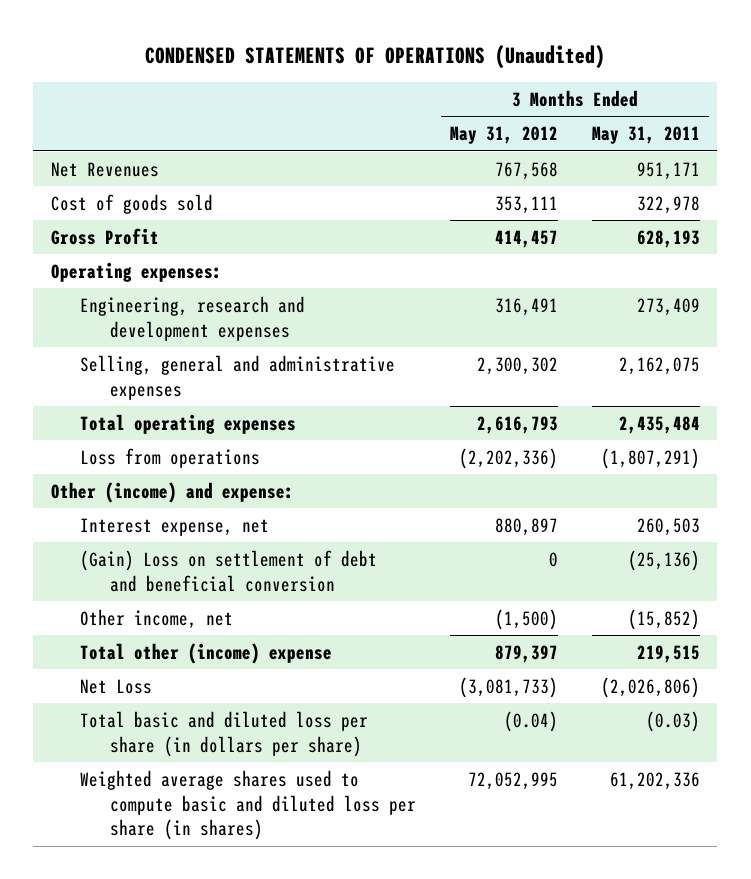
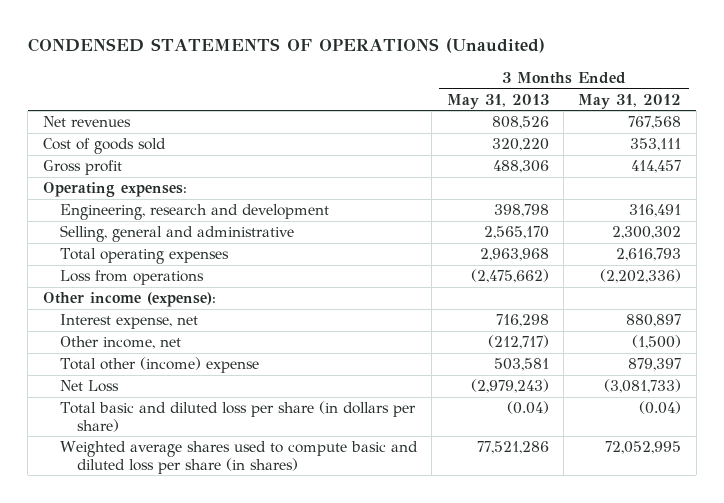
[592,126,701,145] May 31, 2011 -> none
none -> [446,93,549,109] May 31, 2013
[50,161,159,177] Net Revenues -> [42,116,131,128] Net revenues
[50,227,159,245] Gross Profit -> [42,160,122,176] Gross profit
[80,295,306,341] Engineering, research and development expenses -> [59,204,329,221] Engineering, research and development
[80,354,396,400] Selling, general and administrative expenses -> [59,225,294,243] Selling, general and administrative
[50,481,294,503] Other (income) and expense: -> [42,292,216,308] Other income (expense):
[80,549,378,592] (Gain) Loss on settlement of debt and beneficial conversion -> none

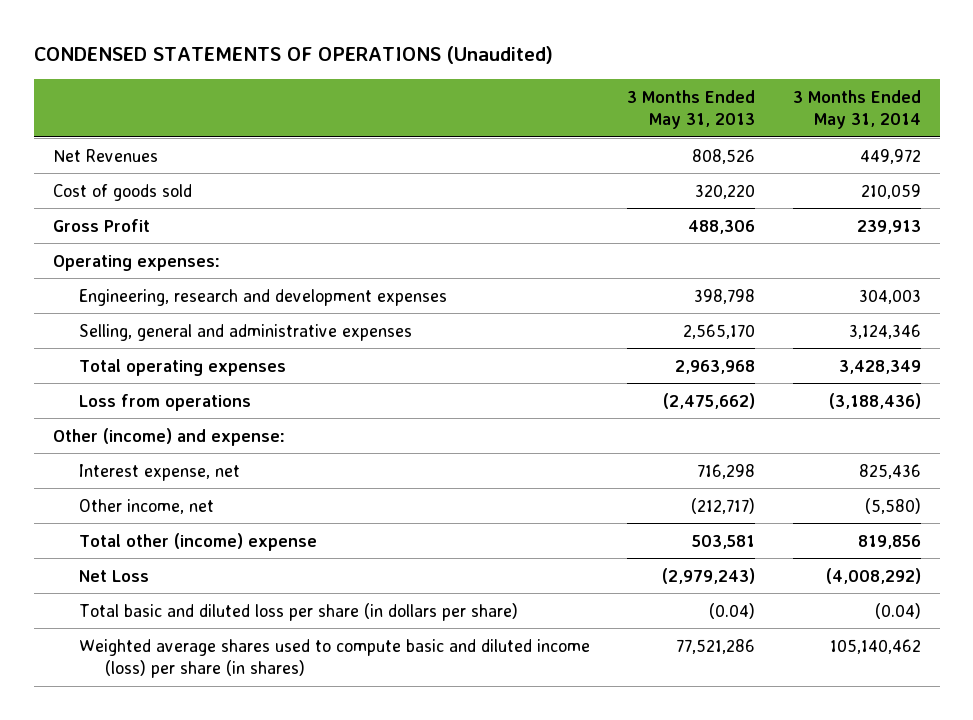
[578,93,682,109] May 31, 2012 -> none
none -> [792,89,921,130] 3 Months Ended May 31, 2014
[42,116,131,128] Net revenues -> [52,148,158,162] Net Revenues
[42,160,122,176] Gross profit -> [52,218,150,232] Gross Profit
[59,204,329,221] Engineering, research and development -> [78,288,447,306] Engineering, research and development expenses
[59,225,294,243] Selling, general and administrative -> [78,323,412,341] Selling, general and administrative expenses
[42,292,216,308] Other income (expense): -> [52,427,285,446] Other (income) and expense:
[59,441,418,474] Weighted average shares used to compute basic and diluted loss per share (in shares) -> [78,638,590,679] Weighted average shares used to compute basic and diluted income (loss) per share (in shares)

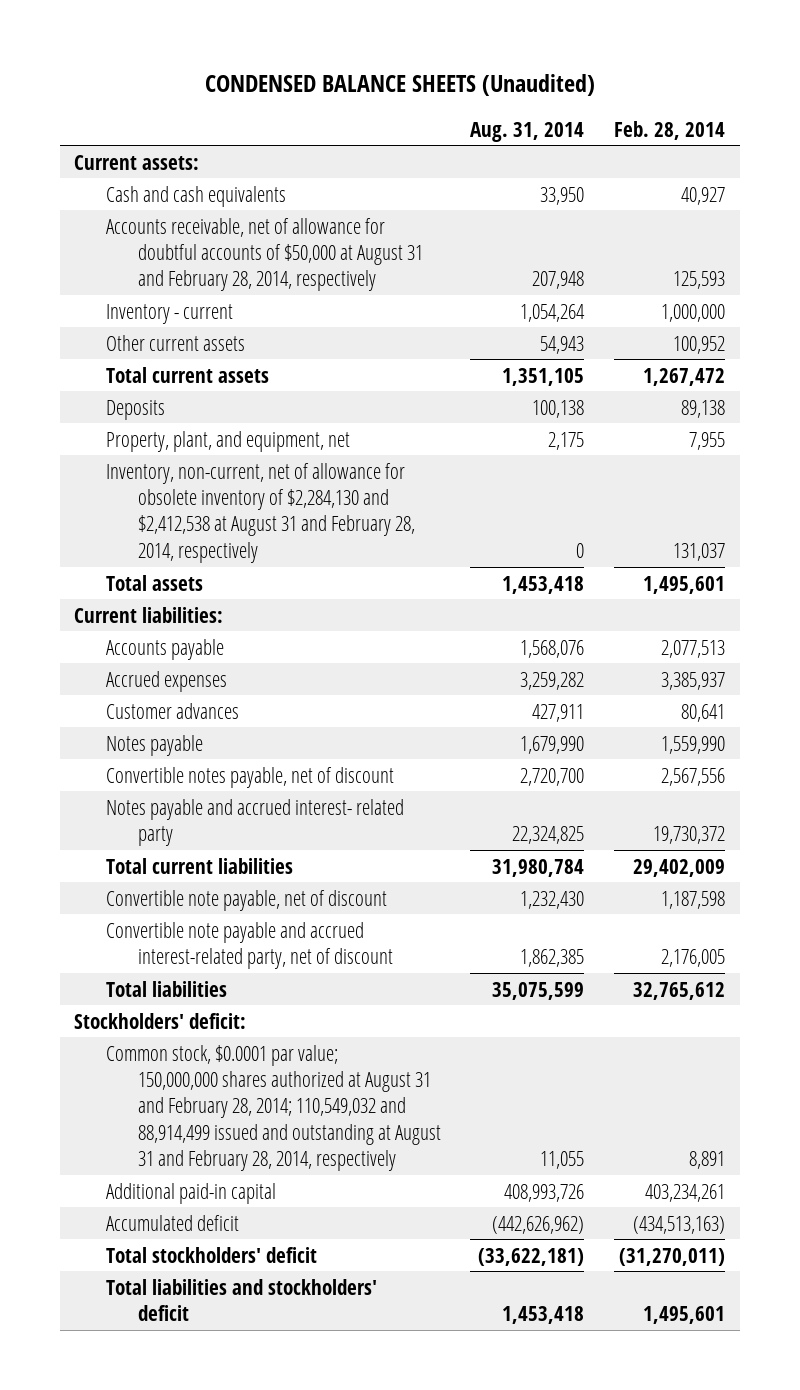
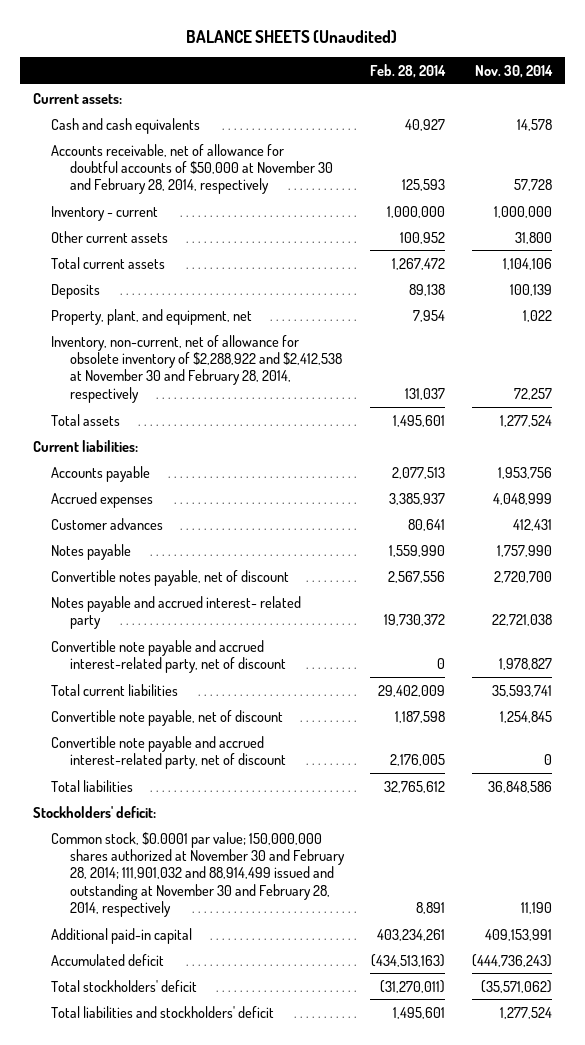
[204,74,595,97] CONDENSED BALANCE SHEETS (Unaudited) -> [186,29,398,43] BALANCE SHEETS (Unaudited)
[470,121,585,142] Aug. 31, 2014 -> none
none -> [474,64,553,78] Nov. 30, 2014
[106,217,423,292] Accounts receivable, net of allowance for doubtful accounts of $50,000 at August 31 and February 28, 2014, respectively -> [51,143,334,195] Accounts receivable, net of allowance for doubtful accounts of $50,000 at November 30 and February 28, 2014, respectively
[689,431,726,450] 7,955 -> [413,309,446,322] 7,954
[106,462,415,563] Inventory, non-current, net of allowance for obsolete inventory of $2,284,130 and $2,412,538 at August 31 and February 28, 2014, respectively -> [51,334,343,403] Inventory, non-current, net of allowance for obsolete inventory of $2,288,922 and $2,412,538 at November 30 and February 28, 2014, respectively
none -> [51,639,287,674] Convertible note payable and accrued interest-related party, net of discount
[106,1044,441,1172] Common stock, $0.0001 par value; 150,000,000 shares authorized at August 31 and February 28, 2014; 110,549,032 and 88,914,499 issued and outstanding at August 31 and February 28, 2014, respectively -> [51,831,346,918] Common stock, $0.0001 par value; 150,000,000 shares authorized at November 30 and February 28, 2014; 111,901,032 and 88,914,499 issued and outstanding at November 30 and February 28, 2014, respectively

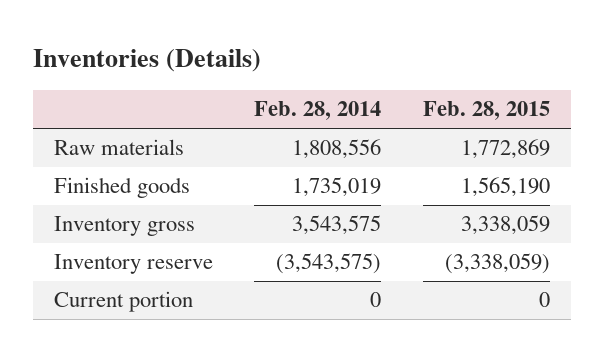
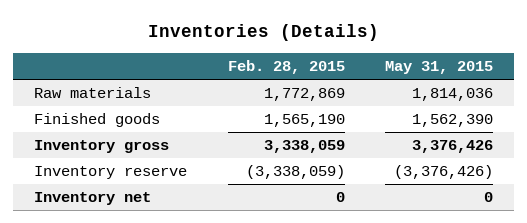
[254,101,382,121] Feb. 28, 2014 -> none
none -> [385,61,494,75] May 31, 2015
[53,291,193,313] Current portion -> [33,192,151,206] Inventory net

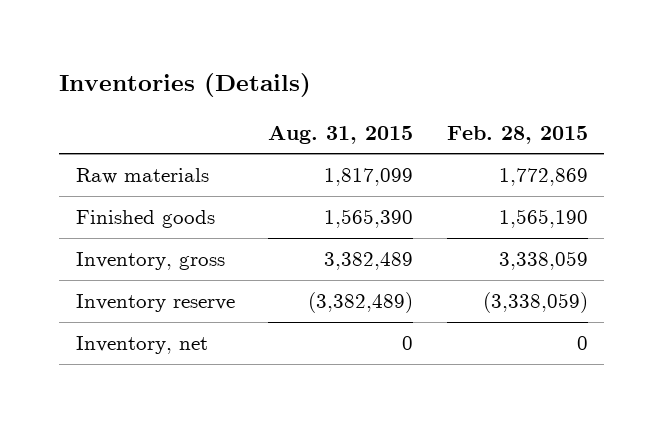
[385,61,494,75] May 31, 2015 -> none
none -> [268,124,414,144] Aug. 31, 2015
[33,140,169,154] Inventory gross -> [75,251,225,270] Inventory, gross
[33,192,151,206] Inventory net -> [75,335,208,354] Inventory, net

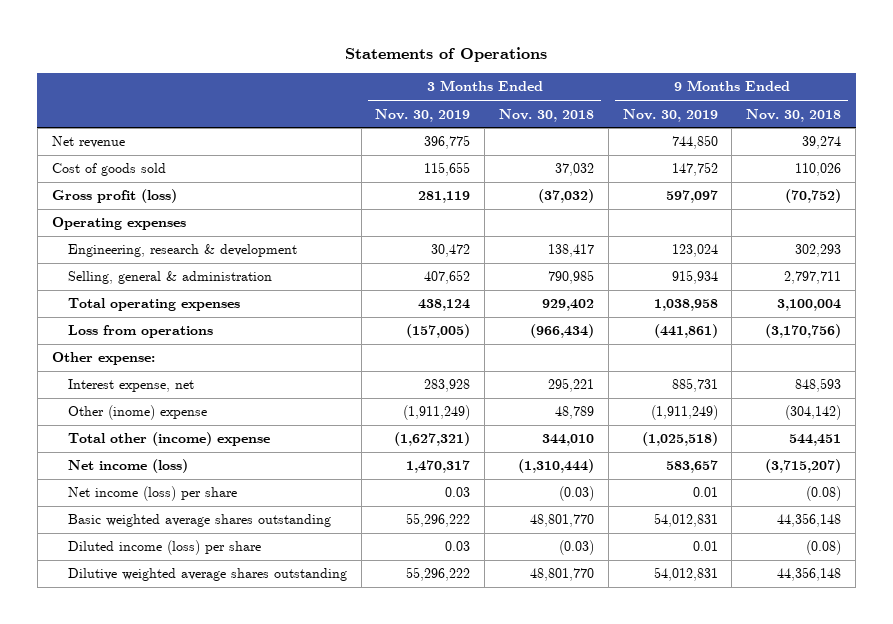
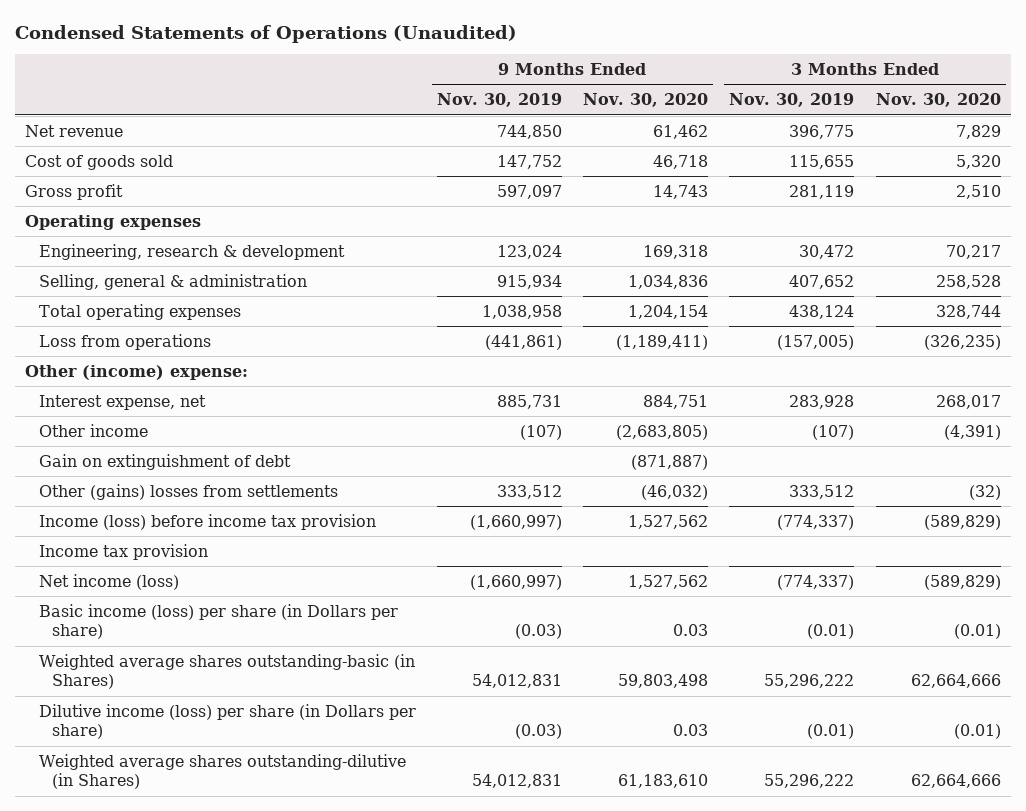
[345,46,548,62] Statements of Operations -> [14,24,517,43] Condensed Statements of Operations (Unaudited)
[499,108,595,122] Nov. 30, 2018 -> none
[746,108,842,122] Nov. 30, 2018 -> none
none -> [583,93,709,108] Nov. 30, 2020
none -> [875,93,1001,108] Nov. 30, 2020
[51,189,177,204] Gross profit (loss) -> [25,183,124,200] Gross profit
[51,352,155,366] Other expense: -> [25,364,249,380] Other (income) expense:
[67,432,270,447] Total other (income) expense -> none
[67,405,207,421] Other (inome) expense -> [38,423,148,437] Other income
[403,405,471,421] (1,911,249) -> [812,424,855,440] (107)
[650,405,718,421] (1,911,249) -> [519,424,562,440] (107)
none -> [38,453,291,470] Gain on extinguishment of debt
none -> [38,483,338,500] Other (gains) losses from settlements
none -> [38,513,376,530] Income (loss) before income tax provision
none -> [38,543,208,560] Income tax provision
[406,460,471,474] 1,470,317 -> [777,574,855,590] (774,337)
[665,460,718,474] 583,657 -> [469,574,562,590] (1,660,997)
[67,486,237,502] Net income (loss) per share -> [38,603,398,640] Basic income (loss) per share (in Dollars per share)
[445,487,471,498] 0.03 -> [807,624,855,640] (0.01)
[692,487,718,498] 0.01 -> [514,624,562,640] (0.03)
[67,514,331,528] Basic weighted average shares outstanding -> [38,653,415,690] Weighted average shares outstanding-basic (in Shares)
[67,540,261,556] Diluted income (loss) per share -> [38,703,416,740] Dilutive income (loss) per share (in Dollars per share)
[445,541,471,552] 0.03 -> [807,724,855,740] (0.01)
[692,541,718,552] 0.01 -> [514,724,562,740] (0.03)
[67,568,347,582] Dilutive weighted average shares outstanding -> [38,753,406,790] Weighted average shares outstanding-dilutive (in Shares)

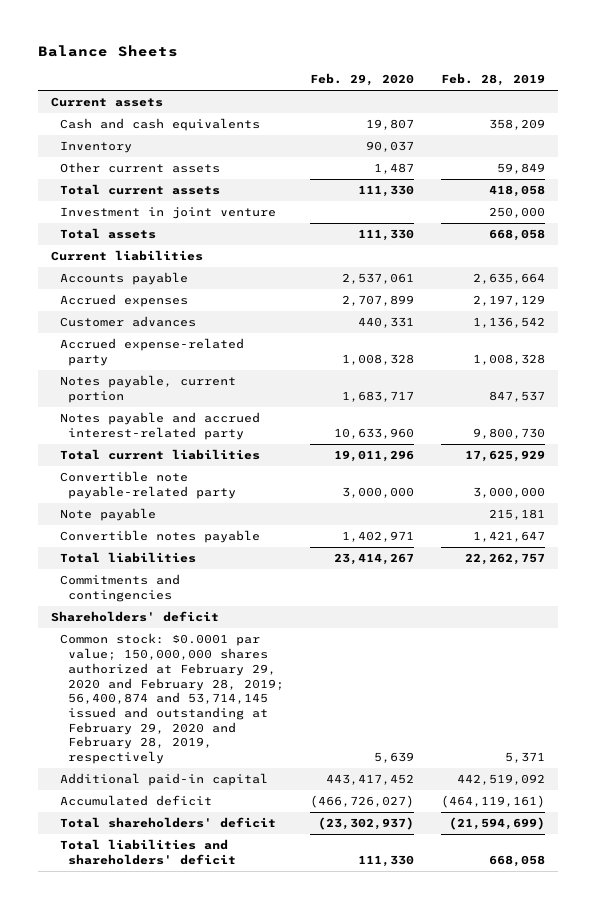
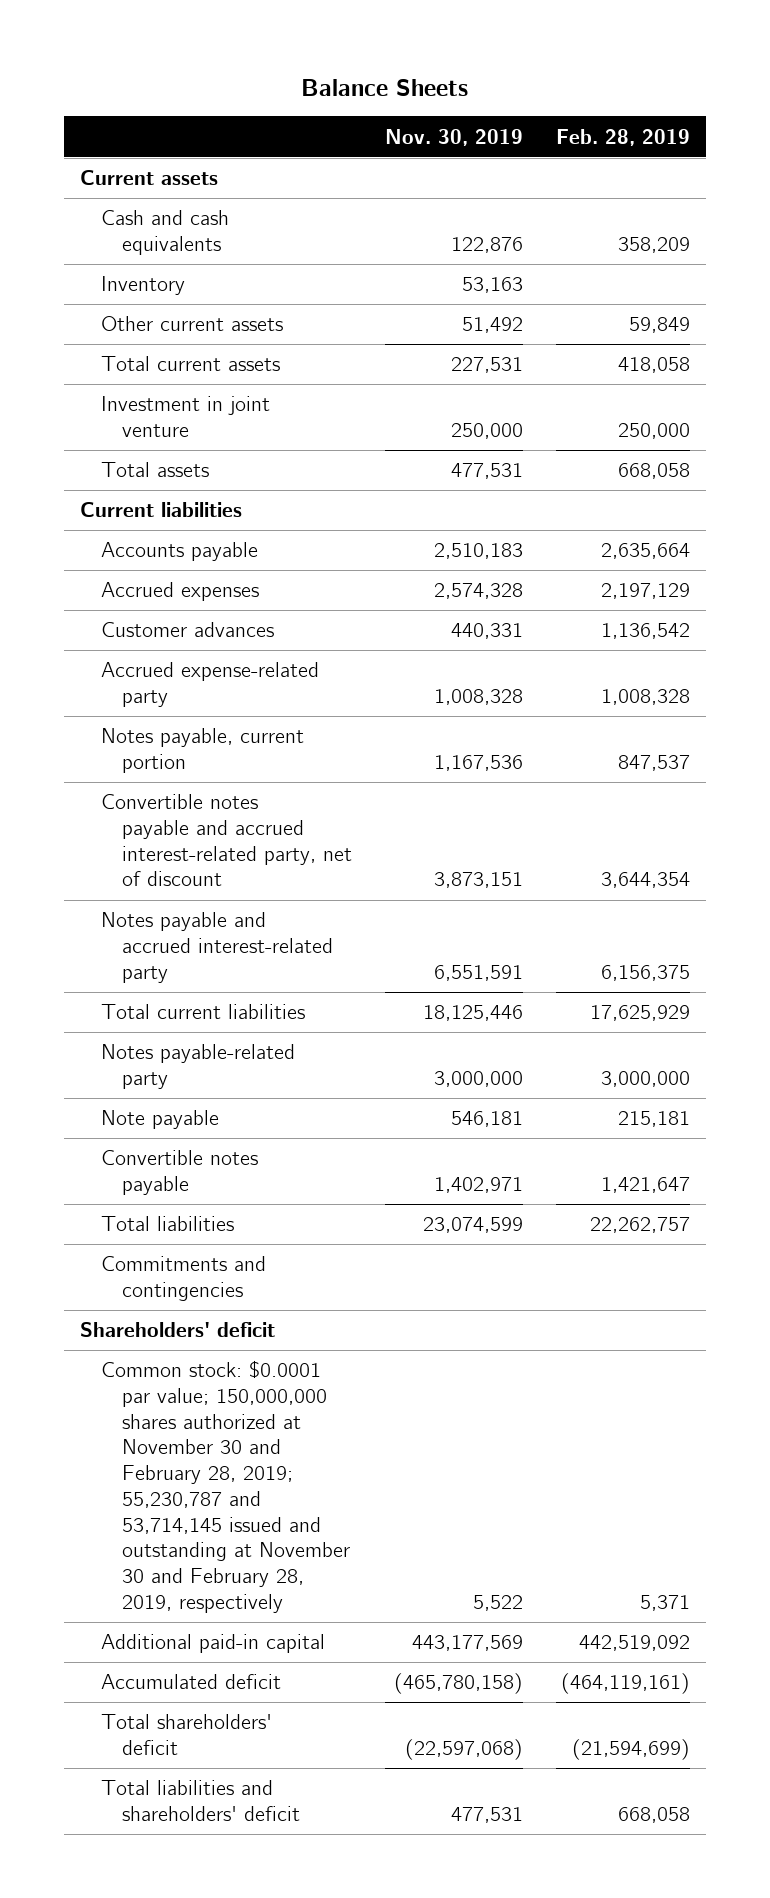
[310,73,415,87] Feb. 29, 2020 -> none
none -> [384,128,523,146] Nov. 30, 2019
none -> [101,794,353,887] Convertible notes payable and accrued interest-related party, net of discount
[472,428,545,440] 9,800,730 -> [600,964,690,981] 6,156,375
[59,471,237,500] Convertible note payable-related party -> [101,1044,296,1090] Notes payable-related party
[59,633,285,765] Common stock: $0.0001 par value; 150,000,000 shares authorized at February 29, 2020 and February 28, 2019; 56,400,874 and 53,714,145 issued and outstanding at February 29, 2020 and February 28, 2019, respectively -> [101,1360,351,1613] Common stock: $0.0001 par value; 150,000,000 shares authorized at November 30 and February 28, 2019; 55,230,787 and 53,714,145 issued and outstanding at November 30 and February 28, 2019, respectively

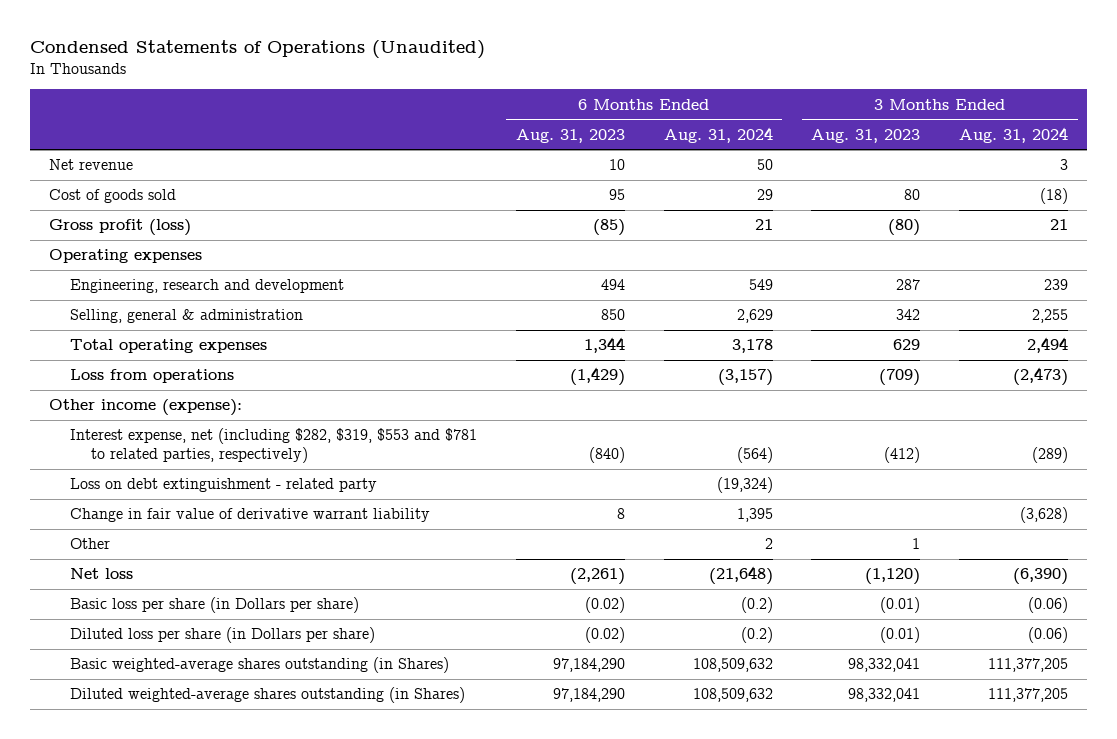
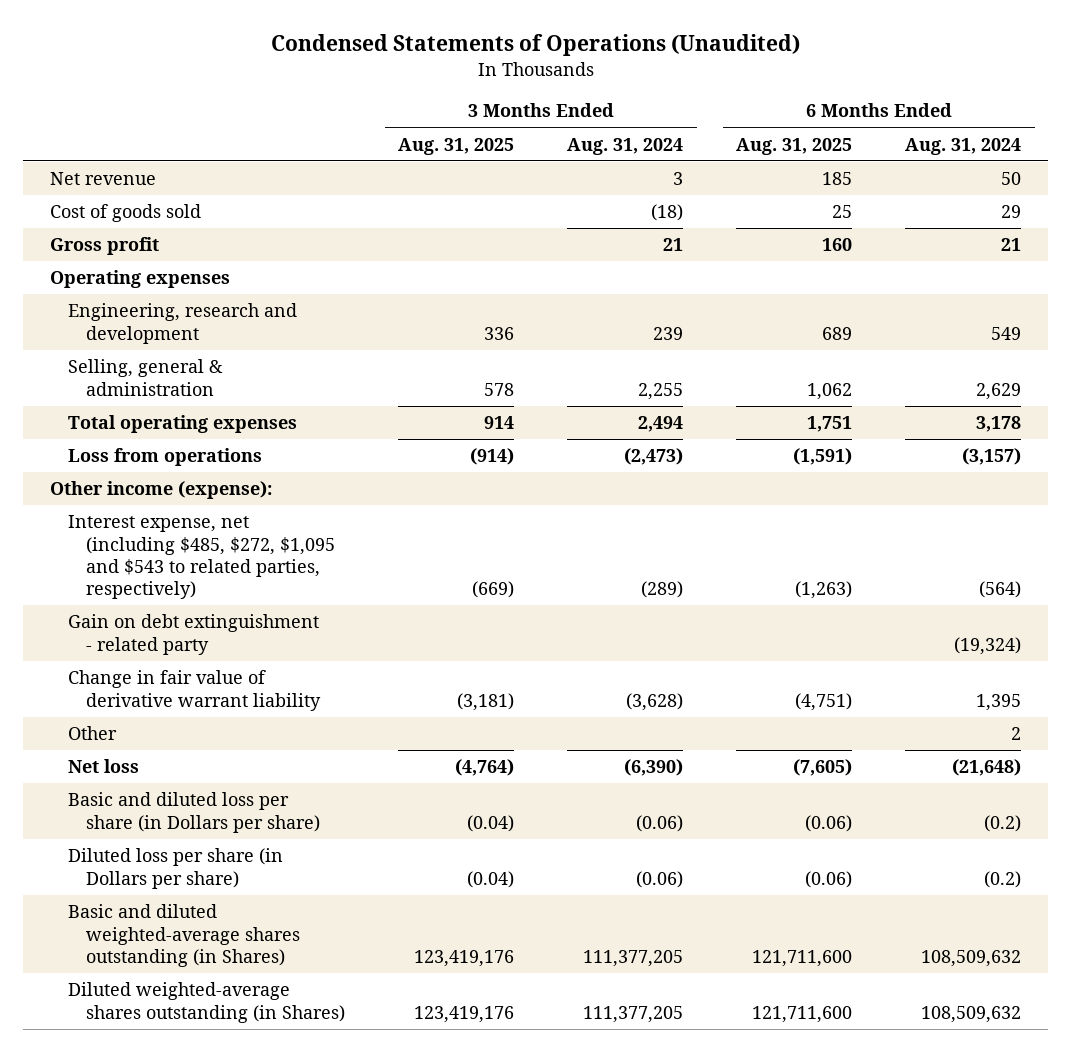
[515,128,625,143] Aug. 31, 2023 -> none
[811,128,921,143] Aug. 31, 2023 -> none
none -> [398,137,515,155] Aug. 31, 2025
none -> [736,137,853,155] Aug. 31, 2025
[49,219,192,237] Gross profit (loss) -> [49,237,159,256] Gross profit
[70,428,478,464] Interest expense, net (including $282, $319, $553 and $781 to related parties, respectively) -> [67,515,336,600] Interest expense, net (including $485, $272, $1,095 and $543 to related parties, respectively)
[70,478,378,493] Loss on debt extinguishment - related party -> [67,614,319,655] Gain on debt extinguishment - related party
[70,597,360,614] Basic loss per share (in Dollars per share) -> [67,792,321,833] Basic and diluted loss per share (in Dollars per share)
[70,657,450,674] Basic weighted-average shares outstanding (in Shares) -> [67,904,301,967] Basic and diluted weighted-average shares outstanding (in Shares)

